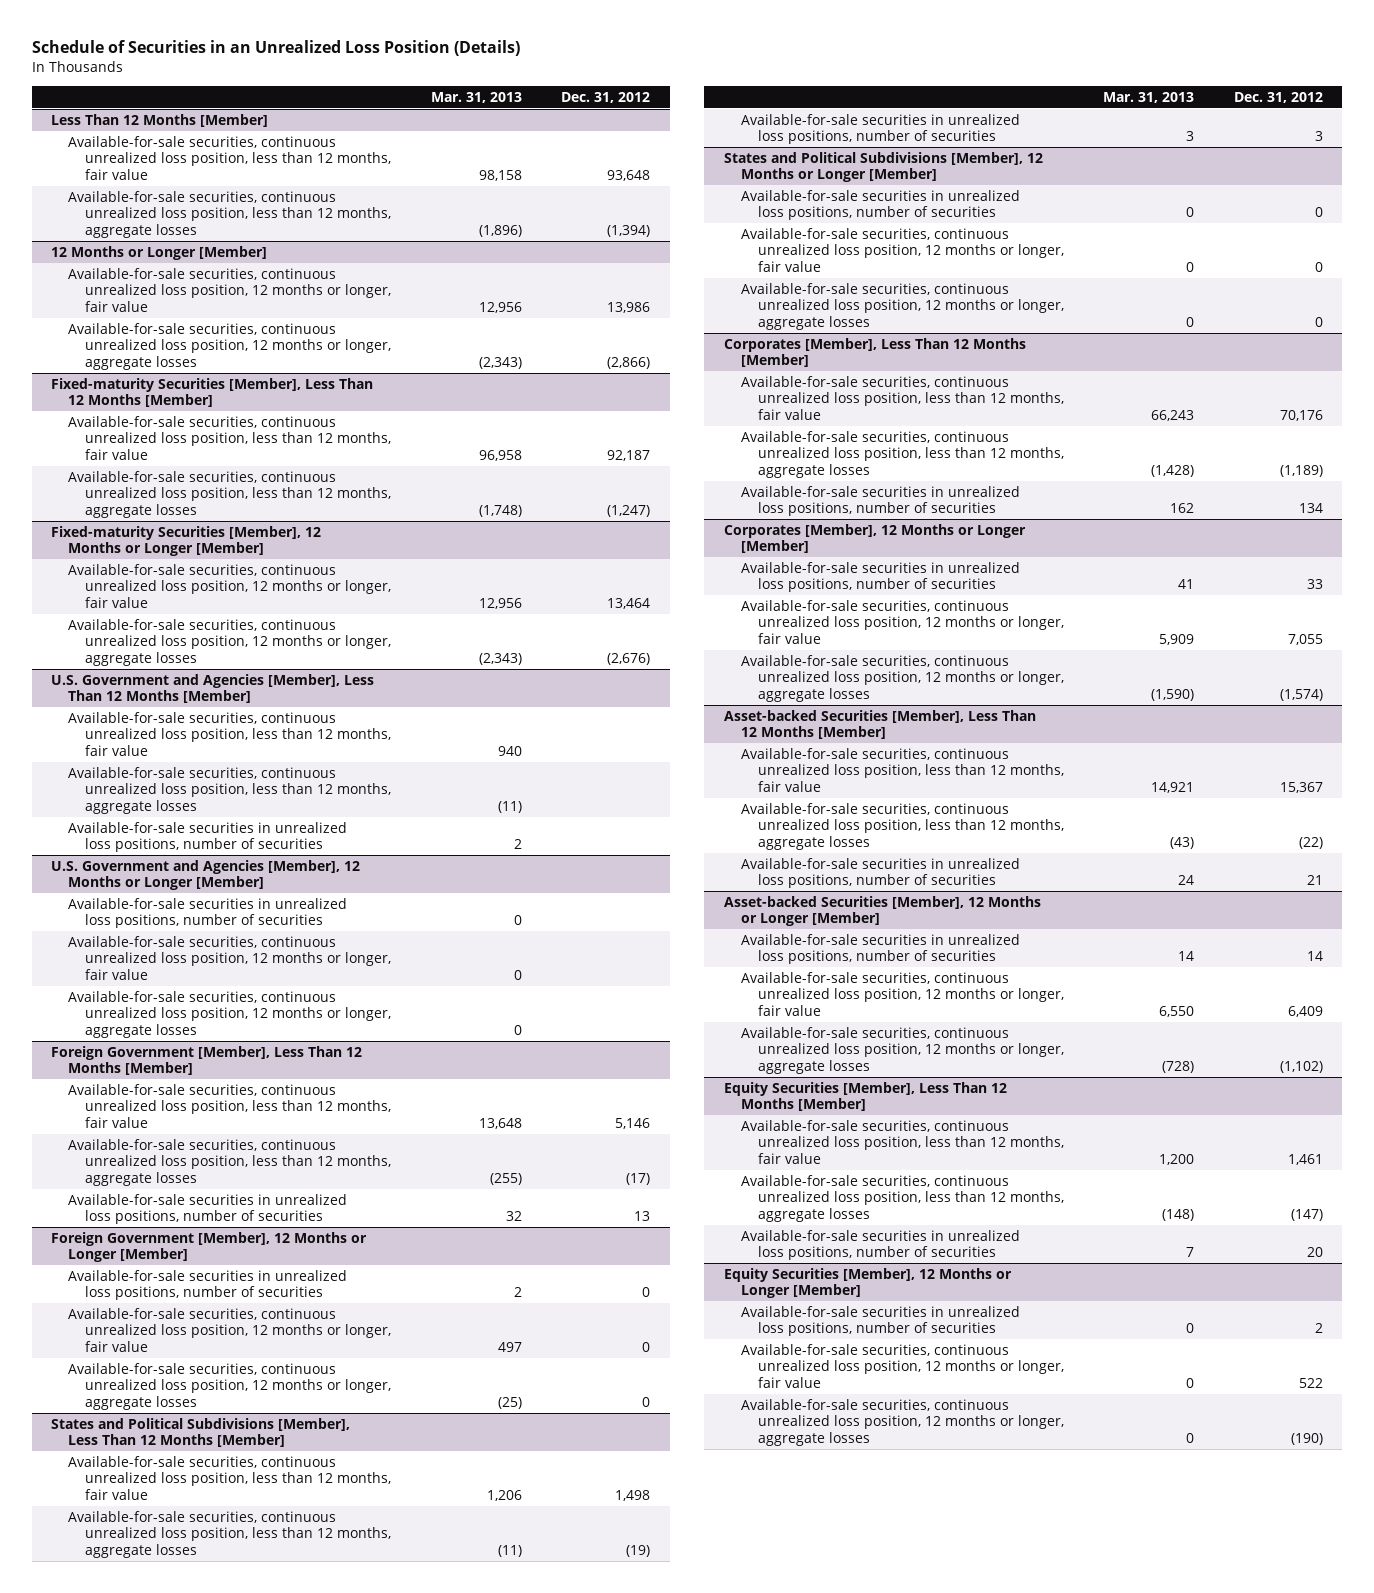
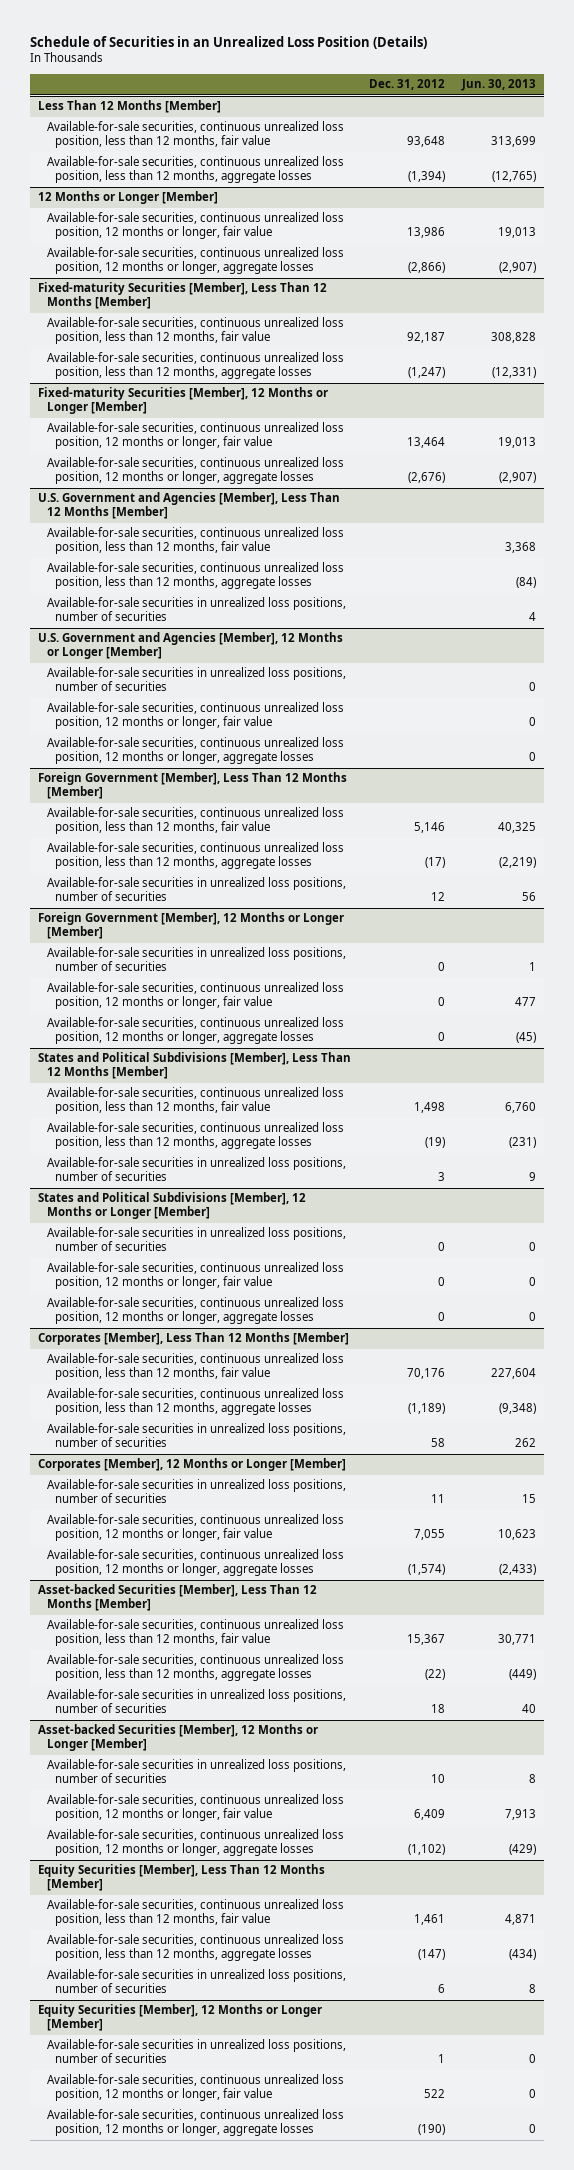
[430,91,522,103] Mar. 31, 2013 -> none
none -> [460,79,536,92] Jun. 30, 2013
[633,1211,650,1222] 13 -> [430,892,445,902] 12
[1298,503,1323,514] 134 -> [430,1438,445,1448] 58
[1306,579,1323,590] 33 -> [430,1494,445,1504] 11
[1306,875,1323,886] 21 -> [430,1704,445,1714] 18
[1306,951,1323,962] 14 -> [430,1774,445,1784] 10
[1306,1247,1323,1258] 20 -> [437,1984,445,1994] 6
[1314,1323,1323,1334] 2 -> [437,2054,445,2064] 1

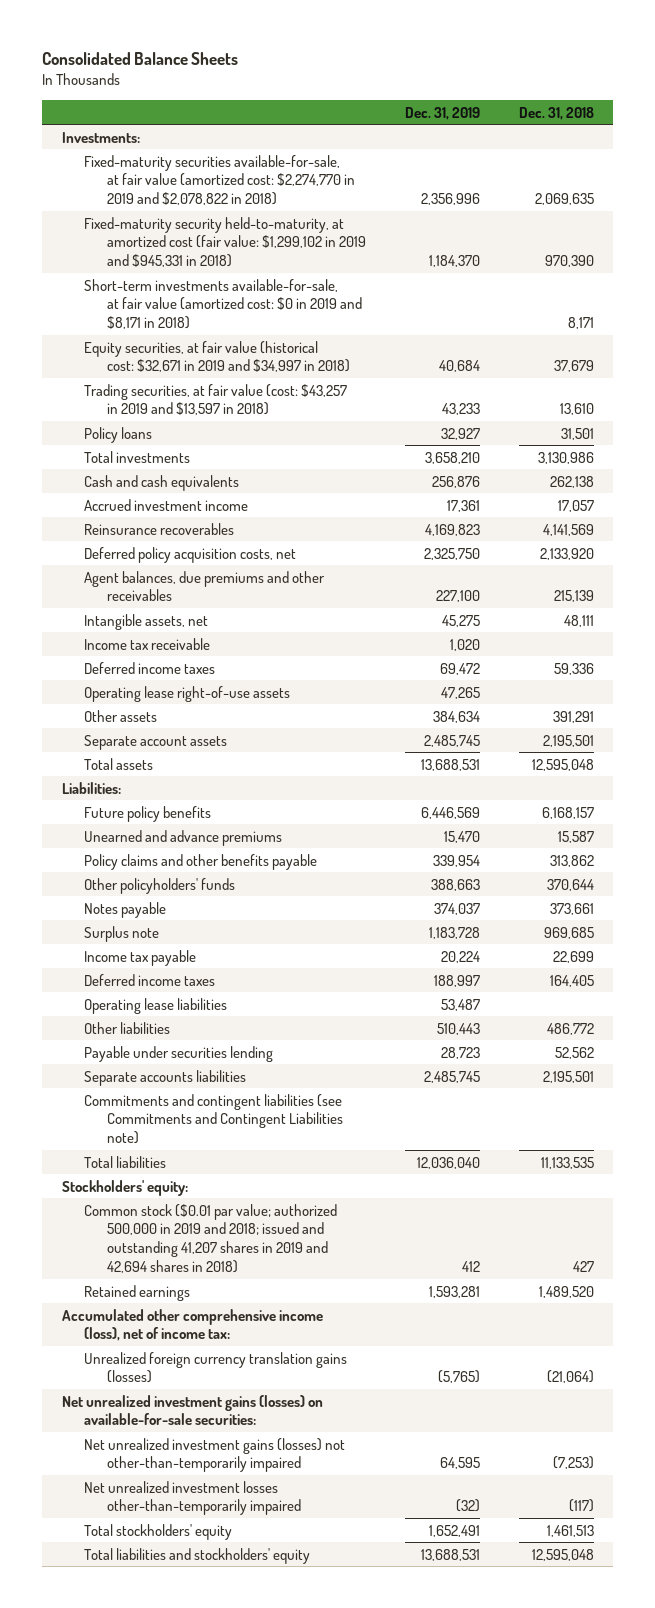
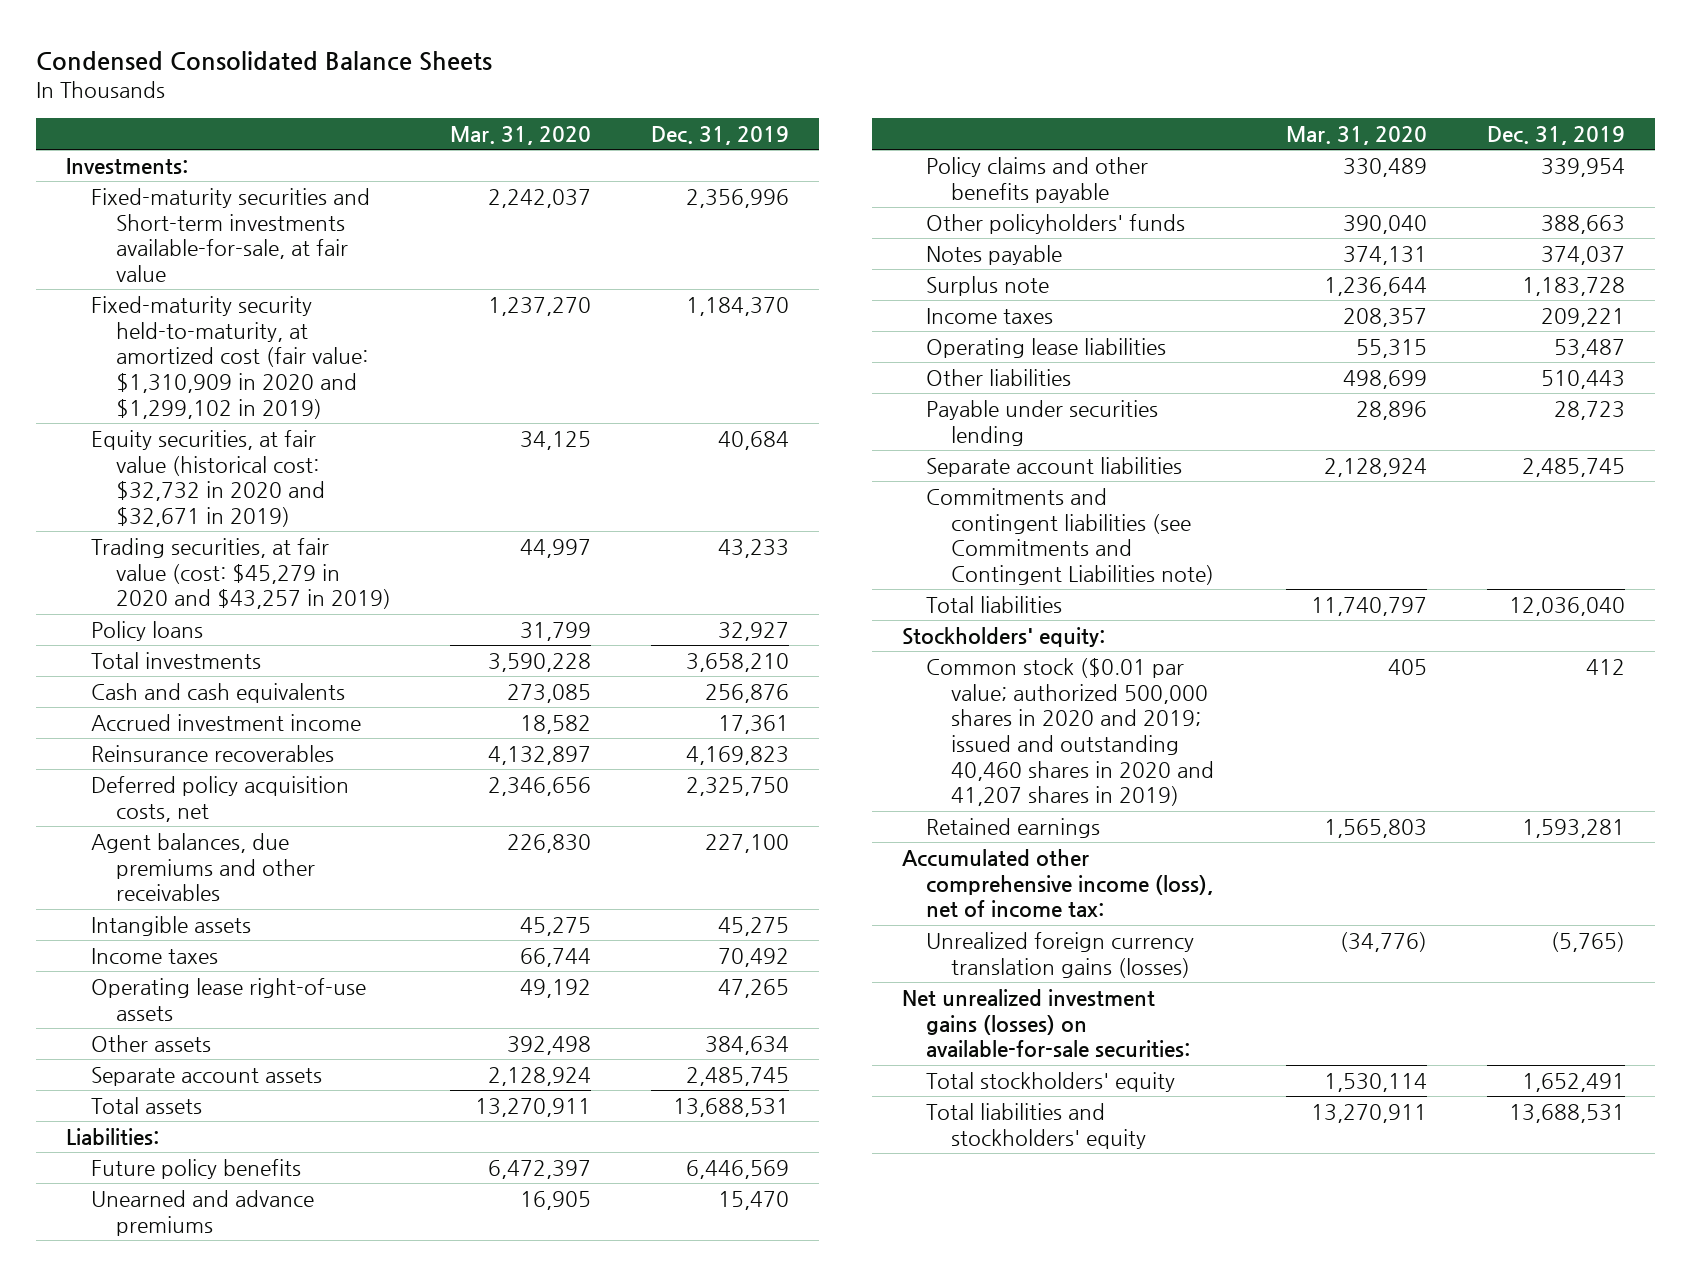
[42,52,239,66] Consolidated Balance Sheets -> [36,50,493,71] Condensed Consolidated Balance Sheets
[518,106,594,120] Dec. 31, 2018 -> none
none -> [450,125,592,145] Mar. 31, 2020
[84,278,363,330] Short-term investments available-for-sale, at fair value (amortized cost: $0 in 2019 and $8,171 in 2018) -> none
[84,154,356,206] Fixed-maturity securities available-for-sale, at fair value (amortized cost: $2,274,770 in 2019 and $2,078,822 in 2018) -> [90,188,370,283] Fixed-maturity securities and Short-term investments available-for-sale, at fair value
[84,216,367,268] Fixed-maturity security held-to-maturity, at amortized cost (fair value: $1,299,102 in 2019 and $945,331 in 2018) -> [90,296,368,419] Fixed-maturity security held-to-maturity, at amortized cost (fair value: $1,310,909 in 2020 and $1,299,102 in 2019)
[84,340,351,373] Equity securities, at fair value (historical cost: $32,671 in 2019 and $34,997 in 2018) -> [90,430,325,528] Equity securities, at fair value (historical cost: $32,732 in 2020 and $32,671 in 2019)
[84,383,348,416] Trading securities, at fair value (cost: $43,257 in 2019 and $13,597 in 2018) -> [90,538,391,610] Trading securities, at fair value (cost: $45,279 in 2020 and $43,257 in 2019)
[84,637,211,650] Income tax receivable -> none
[84,613,209,630] Intangible assets, net -> [90,916,251,937] Intangible assets
[84,661,216,674] Deferred income taxes -> [90,948,218,965] Income taxes
[440,662,481,675] 69,472 -> [718,948,790,968] 70,492
[84,949,197,966] Income tax payable -> none
[84,973,216,986] Deferred income taxes -> [926,308,1054,325] Income taxes
[434,974,481,987] 188,997 -> [1540,308,1625,328] 209,221
[84,1069,247,1086] Separate accounts liabilities -> [926,457,1183,478] Separate account liabilities
[84,1203,338,1274] Common stock ($0.01 par value; authorized 500,000 in 2019 and 2018; issued and outstanding 41,207 shares in 2019 and 42,694 shares in 2018) -> [926,658,1214,807] Common stock ($0.01 par value; authorized 500,000 shares in 2020 and 2019; issued and outstanding 40,460 shares in 2020 and 41,207 shares in 2019)
[84,1437,346,1473] Net unrealized investment gains (losses) not other-than-temporarily impaired -> none
[84,1480,302,1516] Net unrealized investment losses other-than-temporarily impaired -> none

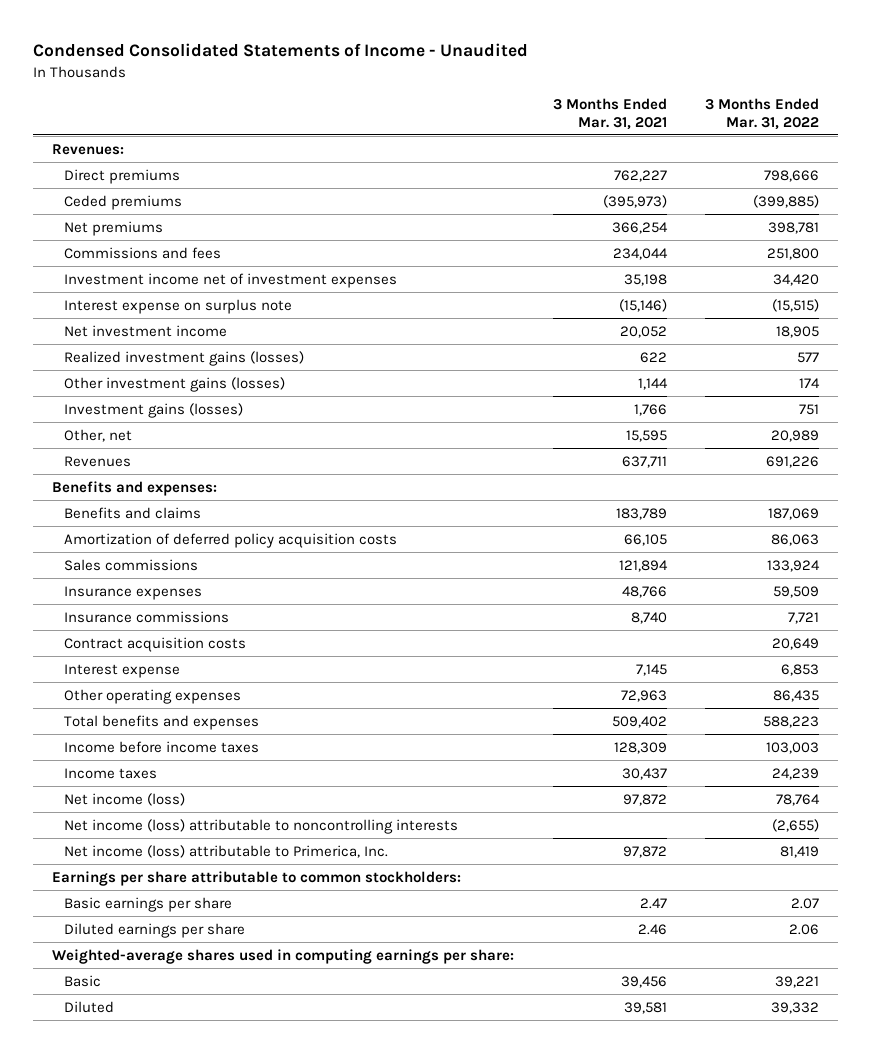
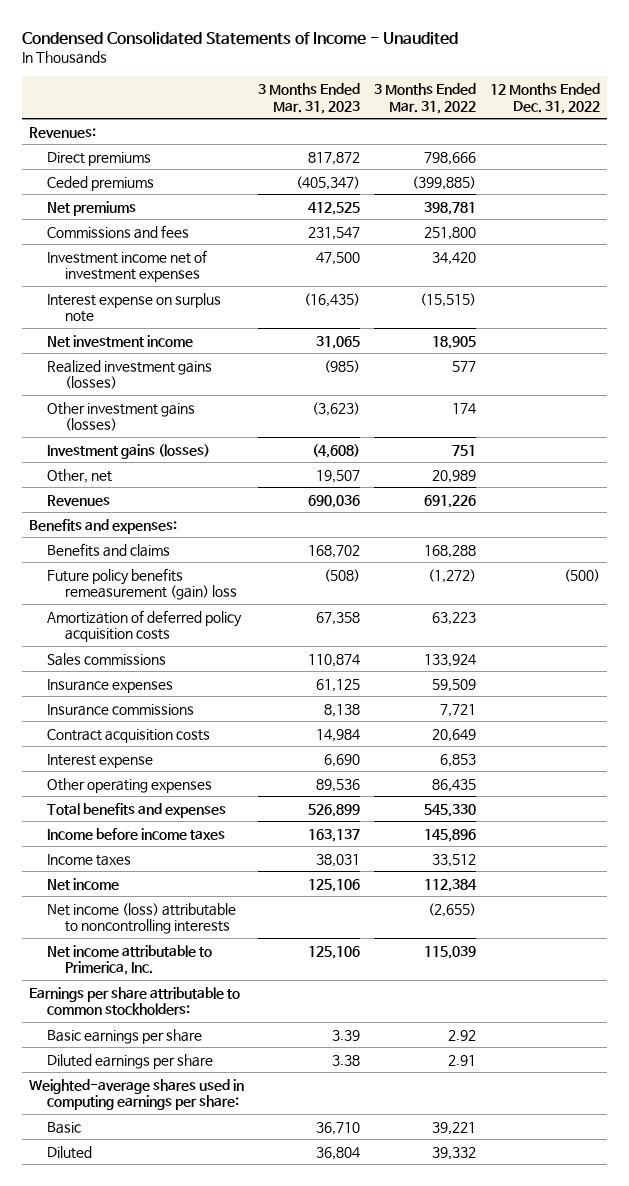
[552,98,667,130] 3 Months Ended Mar. 31, 2021 -> none
none -> [257,82,360,114] 3 Months Ended Mar. 31, 2023
none -> [489,82,600,114] 12 Months Ended Dec. 31, 2022
[768,507,820,520] 187,069 -> [423,544,476,558] 168,288
none -> [46,567,237,601] Future policy benefits remeasurement (gain) loss
[771,533,820,546] 86,063 -> [431,611,476,625] 63,223
[763,715,820,728] 588,223 -> [423,803,476,817] 545,330
[766,741,820,754] 103,003 -> [423,828,476,842] 145,896
[772,767,820,780] 24,239 -> [431,853,476,867] 33,512
[64,792,186,806] Net income (loss) -> [46,877,119,890] Net income
[776,793,821,806] 78,764 -> [423,878,477,892] 112,384
[64,844,389,858] Net income (loss) attributable to Primerica, Inc. -> [46,944,212,976] Net income attributable to Primerica, Inc.
[780,845,820,858] 81,419 -> [423,945,476,959] 115,039
[791,897,820,909] 2.07 -> [447,1029,476,1041] 2.92
[789,923,820,935] 2.06 -> [447,1054,476,1066] 2.91

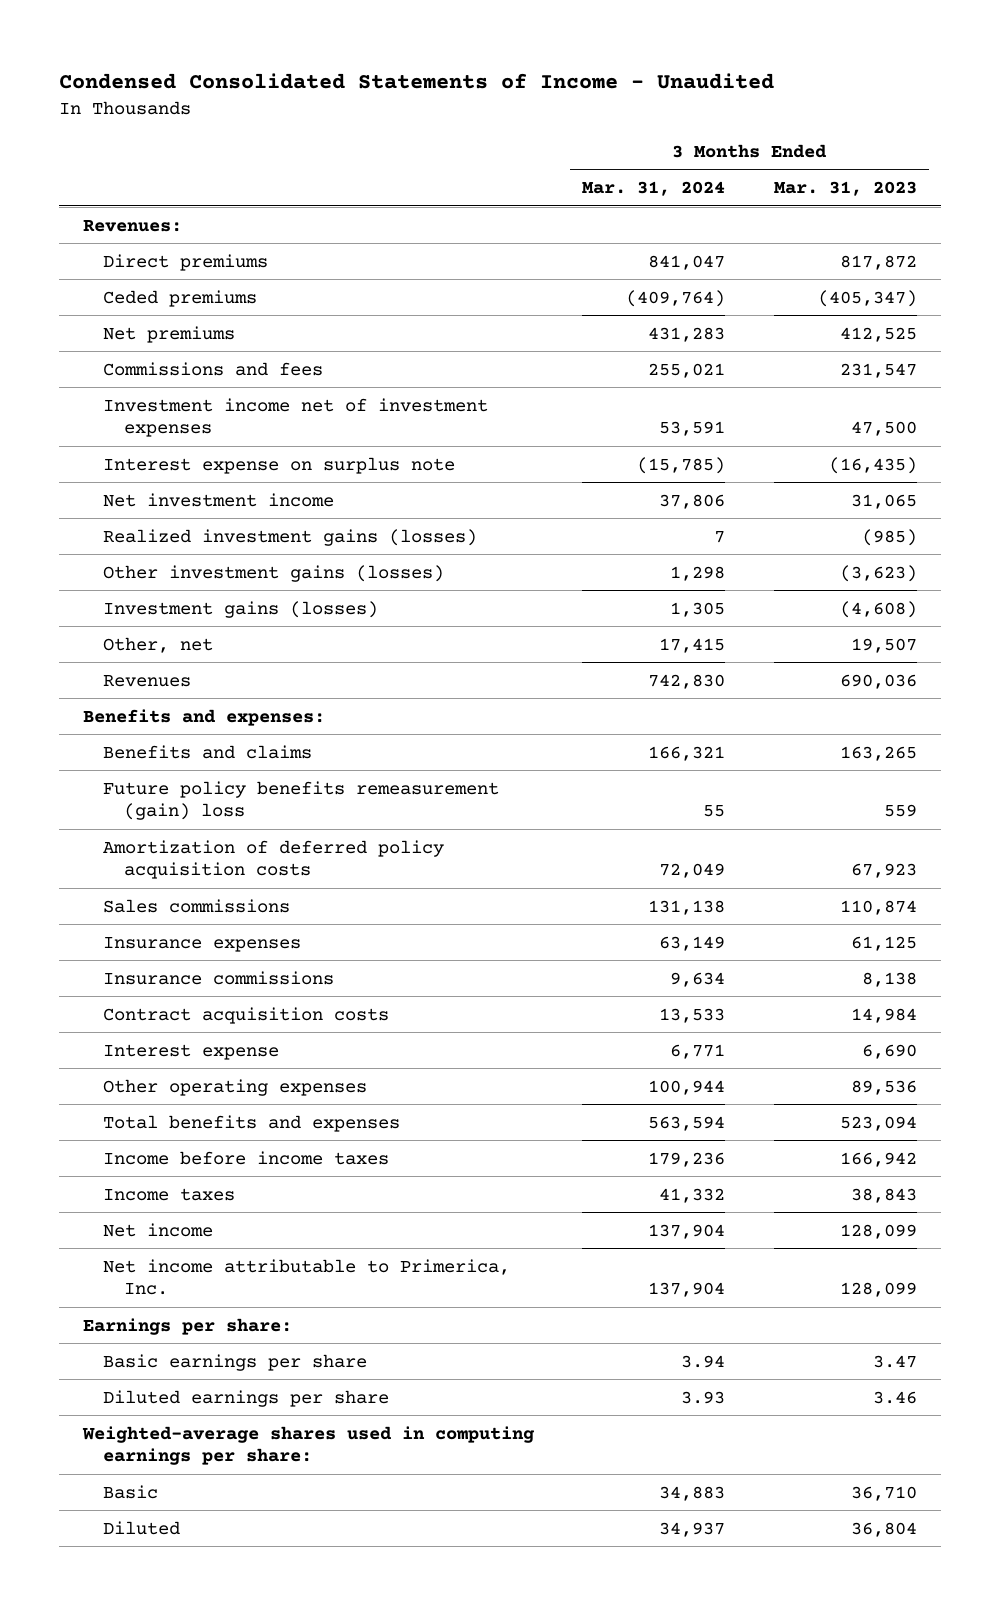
[373,82,476,114] 3 Months Ended Mar. 31, 2022 -> none
[489,82,600,114] 12 Months Ended Dec. 31, 2022 -> none
none -> [582,181,726,197] Mar. 31, 2024
[307,544,360,558] 168,702 -> [839,745,917,761] 163,265
[323,568,360,582] (508) -> [883,804,917,818] 559
[315,611,360,625] 67,358 -> [850,863,917,879] 67,923
[46,902,236,935] Net income (loss) attributable to noncontrolling interests -> none
[307,803,360,817] 526,899 -> [839,1115,917,1131] 523,094
[307,828,360,842] 163,137 -> [839,1151,917,1167] 166,942
[315,853,360,867] 38,031 -> [850,1187,917,1203] 38,843
[307,878,360,892] 125,106 -> [839,1223,917,1239] 128,099
[307,945,360,959] 125,106 -> [839,1282,917,1298] 128,099
[28,986,240,1016] Earnings per share attributable to common stockholders: -> [82,1317,292,1335] Earnings per share:
[331,1029,360,1041] 3.39 -> [872,1354,917,1368] 3.47
[331,1054,360,1066] 3.38 -> [872,1390,917,1404] 3.46

